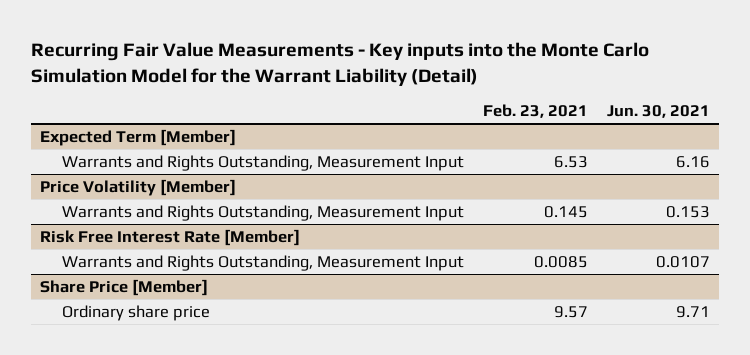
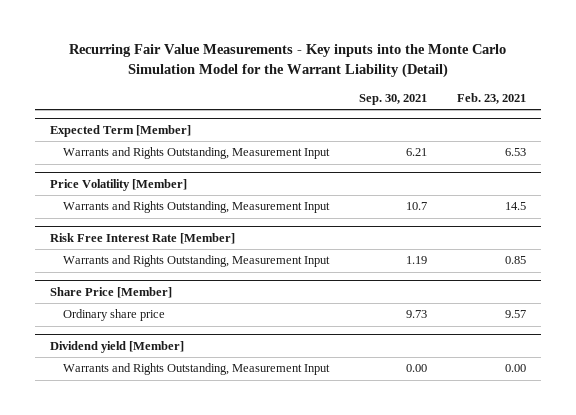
[607,105,711,119] Jun. 30, 2021 -> none
none -> [359,94,428,106] Sep. 30, 2021
[544,205,589,218] 0.145 -> [505,202,527,211] 14.5
[534,255,589,268] 0.0085 -> [505,256,527,265] 0.85
none -> [49,340,184,353] Dividend yield [Member]
none -> [63,363,331,376] Warrants and Rights Outstanding, Measurement Input

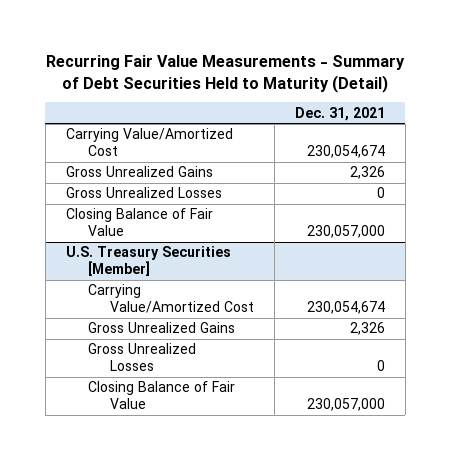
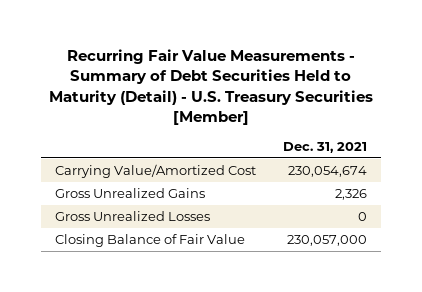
[46,54,406,93] Recurring Fair Value Measurements - Summary of Debt Securities Held to Maturity (Detail) -> [49,49,374,125] Recurring Fair Value Measurements - Summary of Debt Securities Held to Maturity (Detail) - U.S. Treasury Securities [Member]
[65,246,231,277] U.S. Treasury Securities [Member] -> none
[87,284,254,314] Carrying Value/Amortized Cost -> none
[87,322,235,334] Gross Unrealized Gains -> none
[87,343,196,372] Gross Unrealized Losses -> none
[87,381,235,410] Closing Balance of Fair Value -> none

